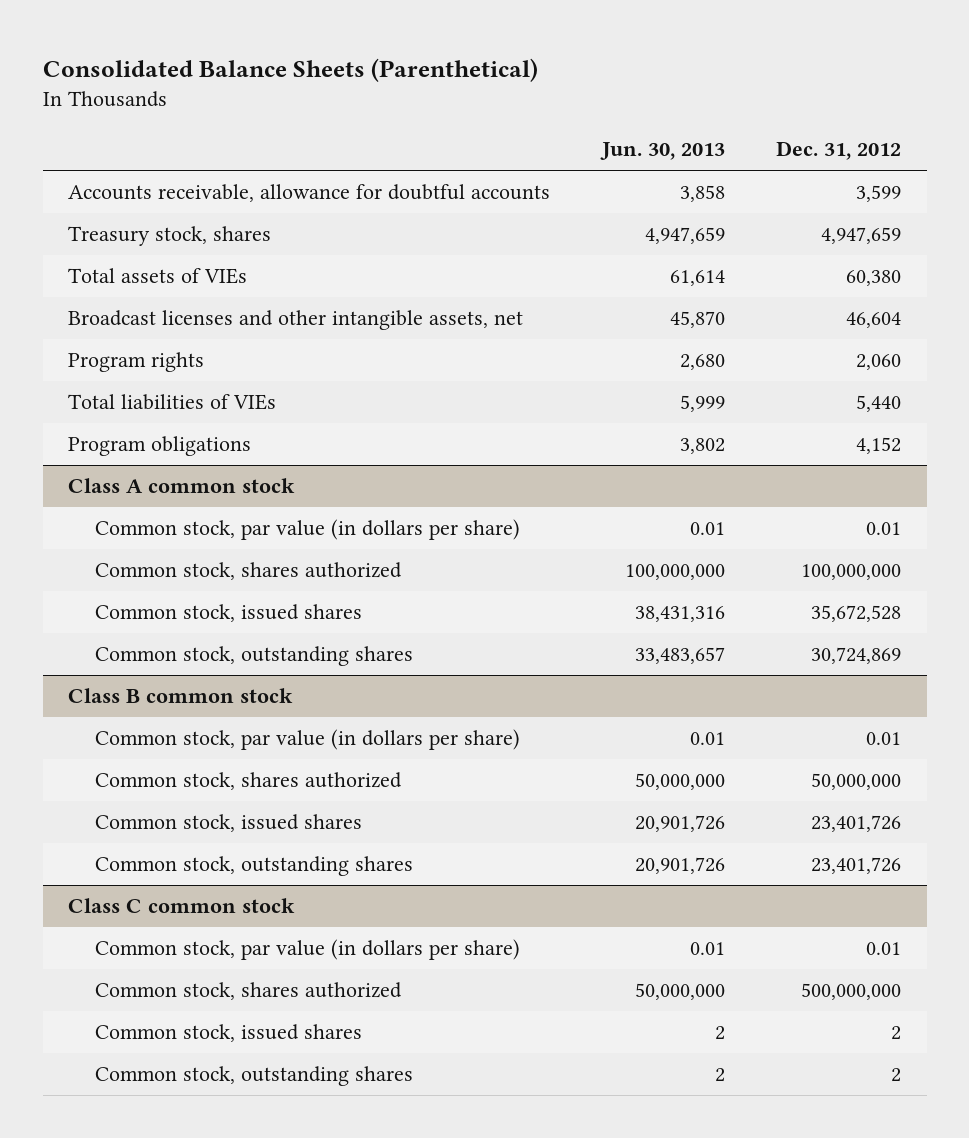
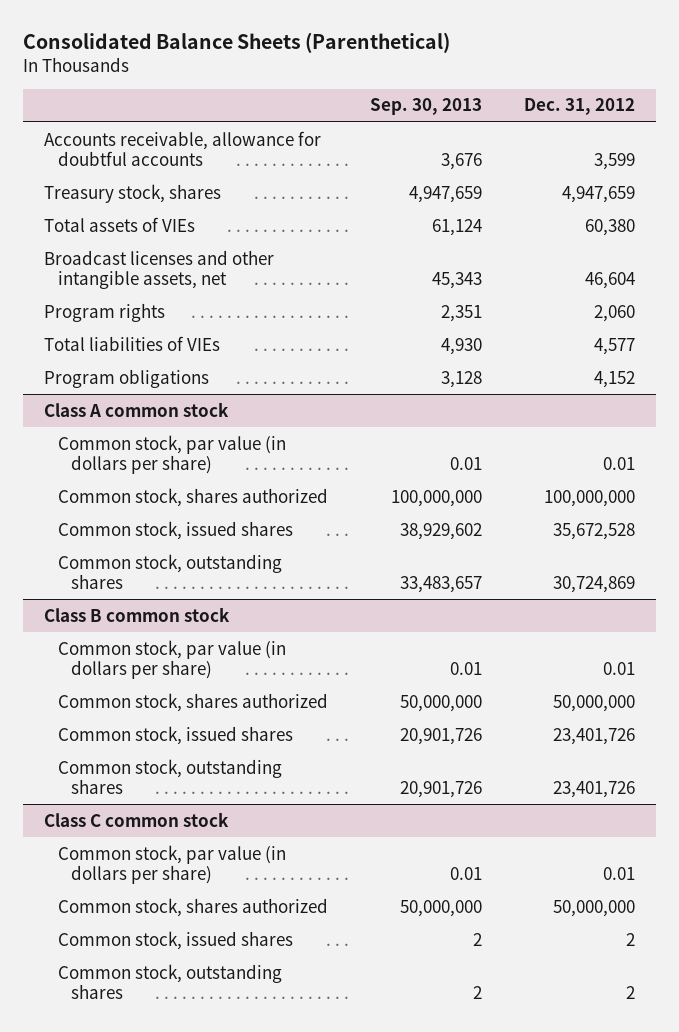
[599,142,725,161] Jun. 30, 2013 -> none
none -> [369,98,482,116] Sep. 30, 2013
[856,395,902,413] 5,440 -> [593,337,635,355] 4,577
[801,983,902,1001] 500,000,000 -> [552,899,635,917] 50,000,000

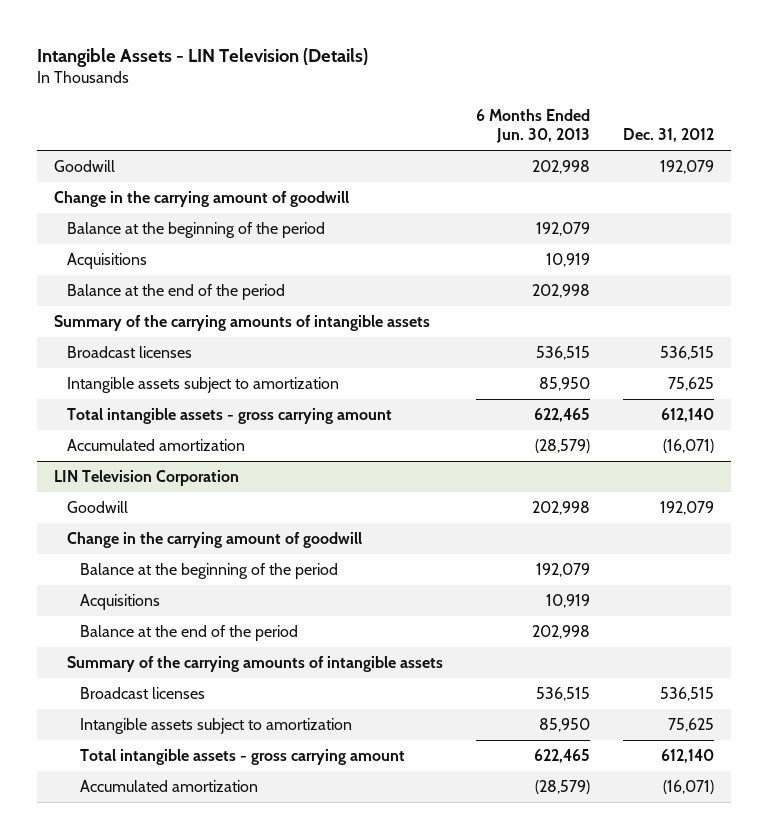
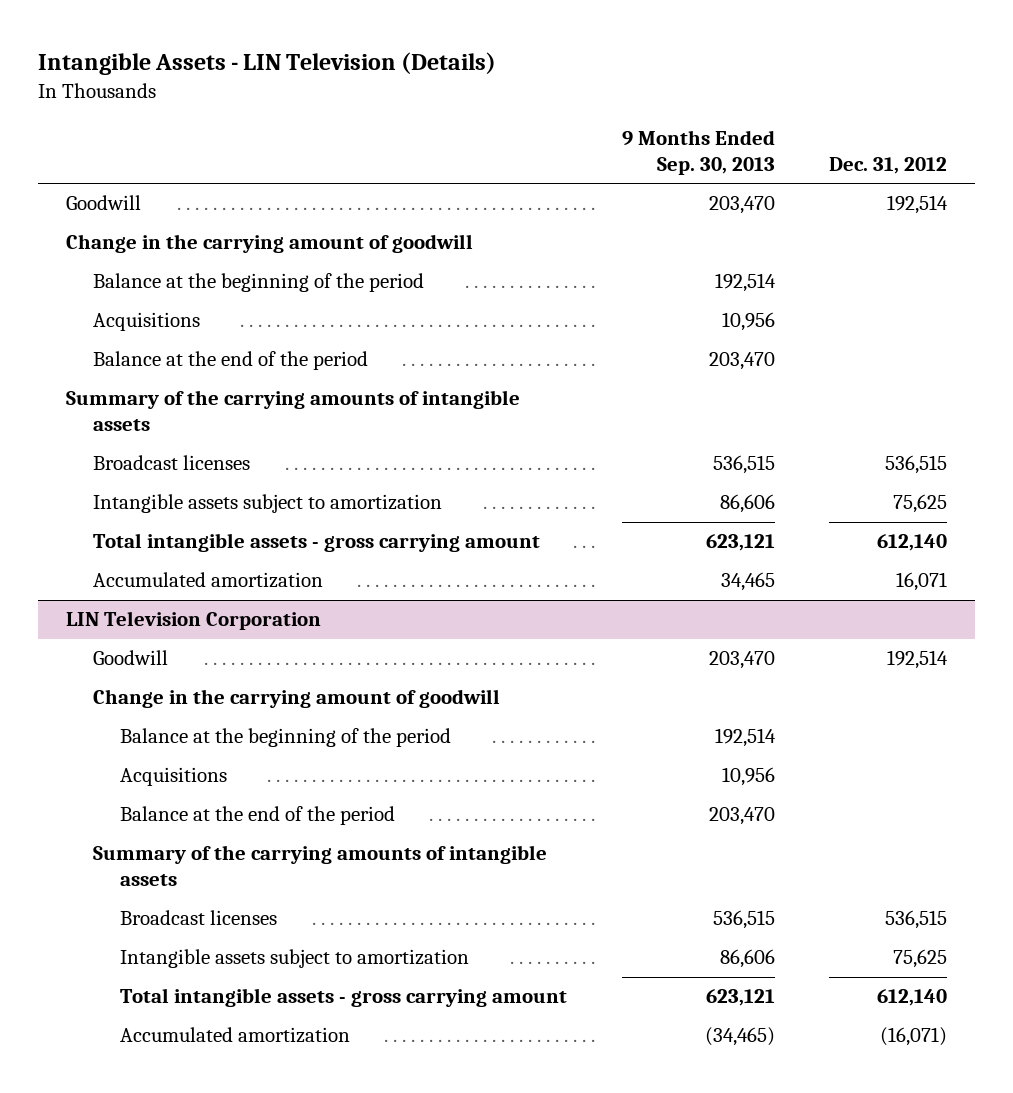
[475,108,590,144] 6 Months Ended Jun. 30, 2013 -> none
none -> [621,129,775,176] 9 Months Ended Sep. 30, 2013
[660,160,715,175] 192,079 -> [887,195,949,215] 192,514
[663,439,715,454] (16,071) -> [896,572,948,592] 16,071
[660,501,715,516] 192,079 -> [887,650,949,670] 192,514

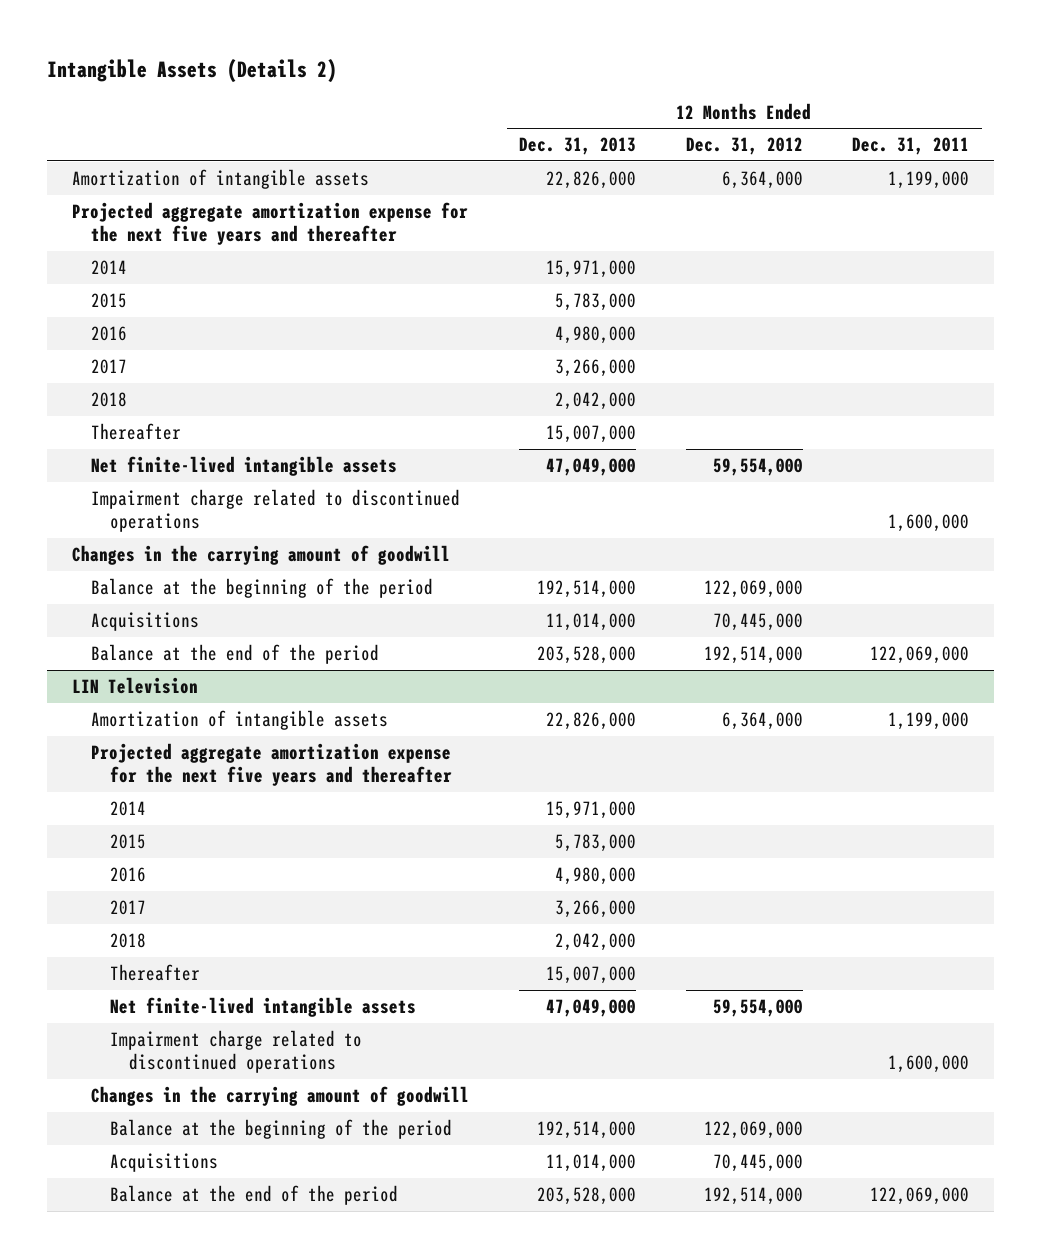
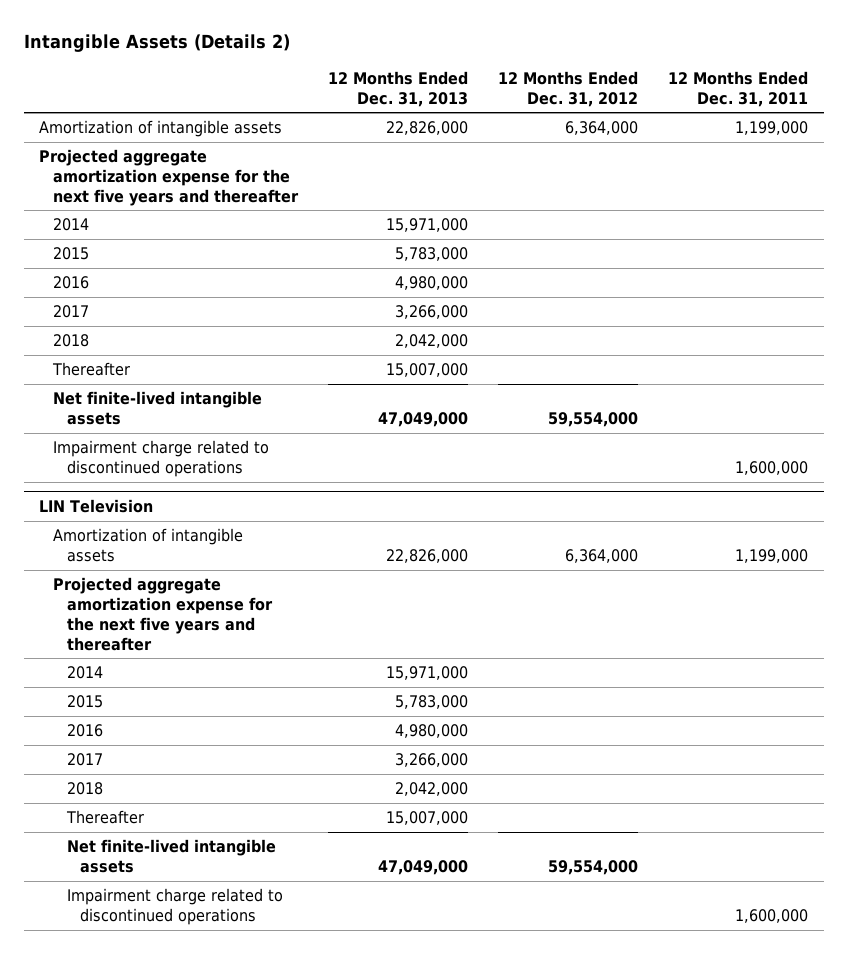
[72,544,451,565] Changes in the carrying amount of goodwill -> none
[91,577,434,598] Balance at the beginning of the period -> none
[91,611,200,631] Acquisitions -> none
[91,643,380,664] Balance at the end of the period -> none
[91,1085,470,1106] Changes in the carrying amount of goodwill -> none
[110,1118,453,1139] Balance at the beginning of the period -> none
[110,1152,219,1172] Acquisitions -> none
[110,1184,399,1205] Balance at the end of the period -> none

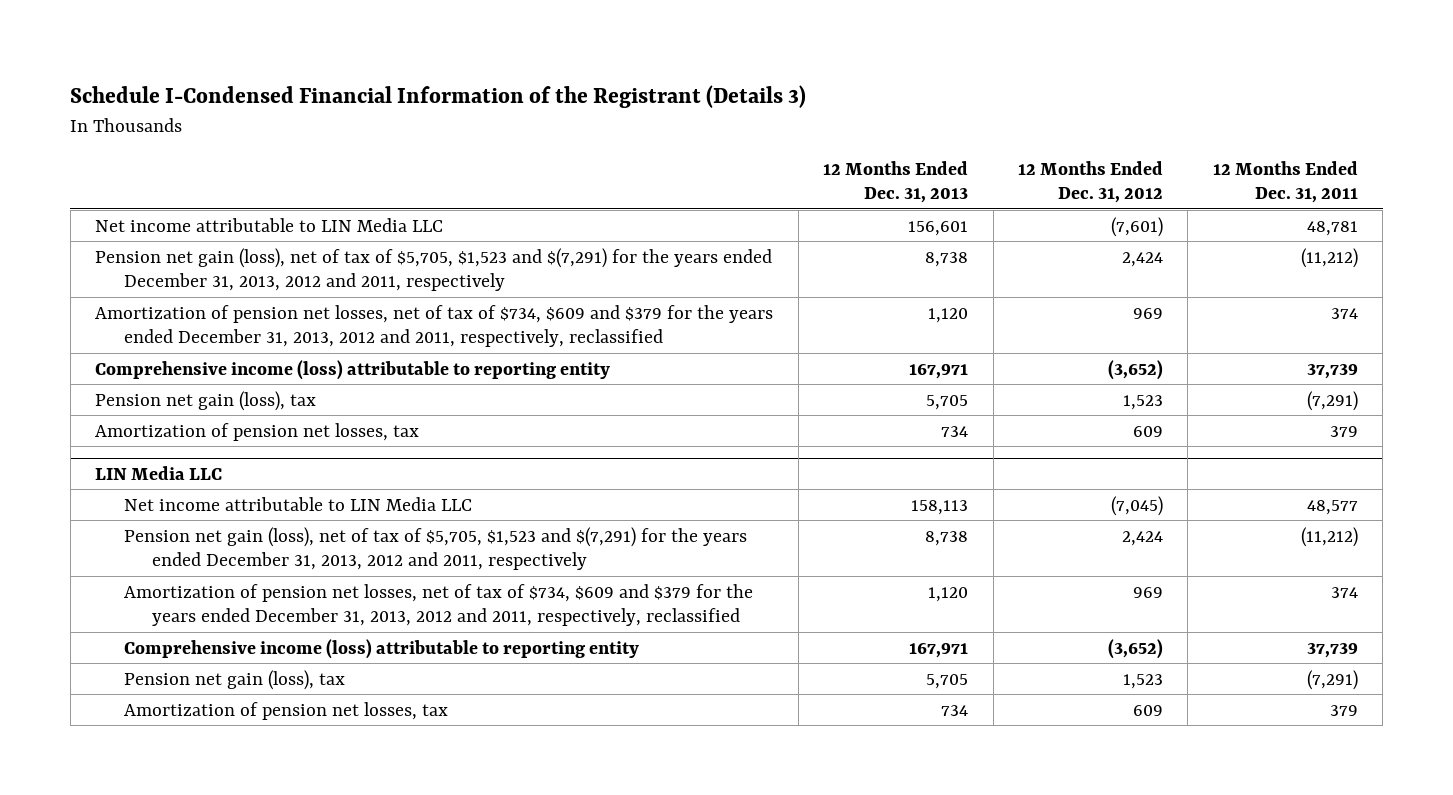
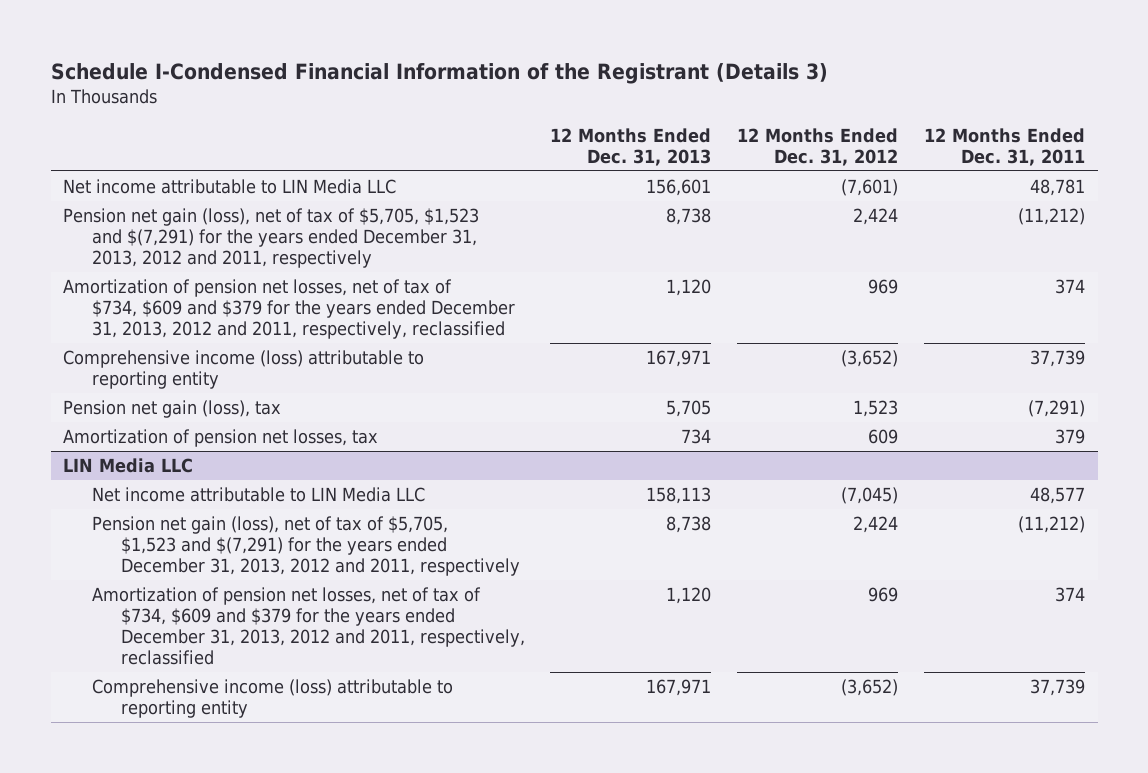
[123,669,345,690] Pension net gain (loss), tax -> none
[123,701,448,720] Amortization of pension net losses, tax -> none

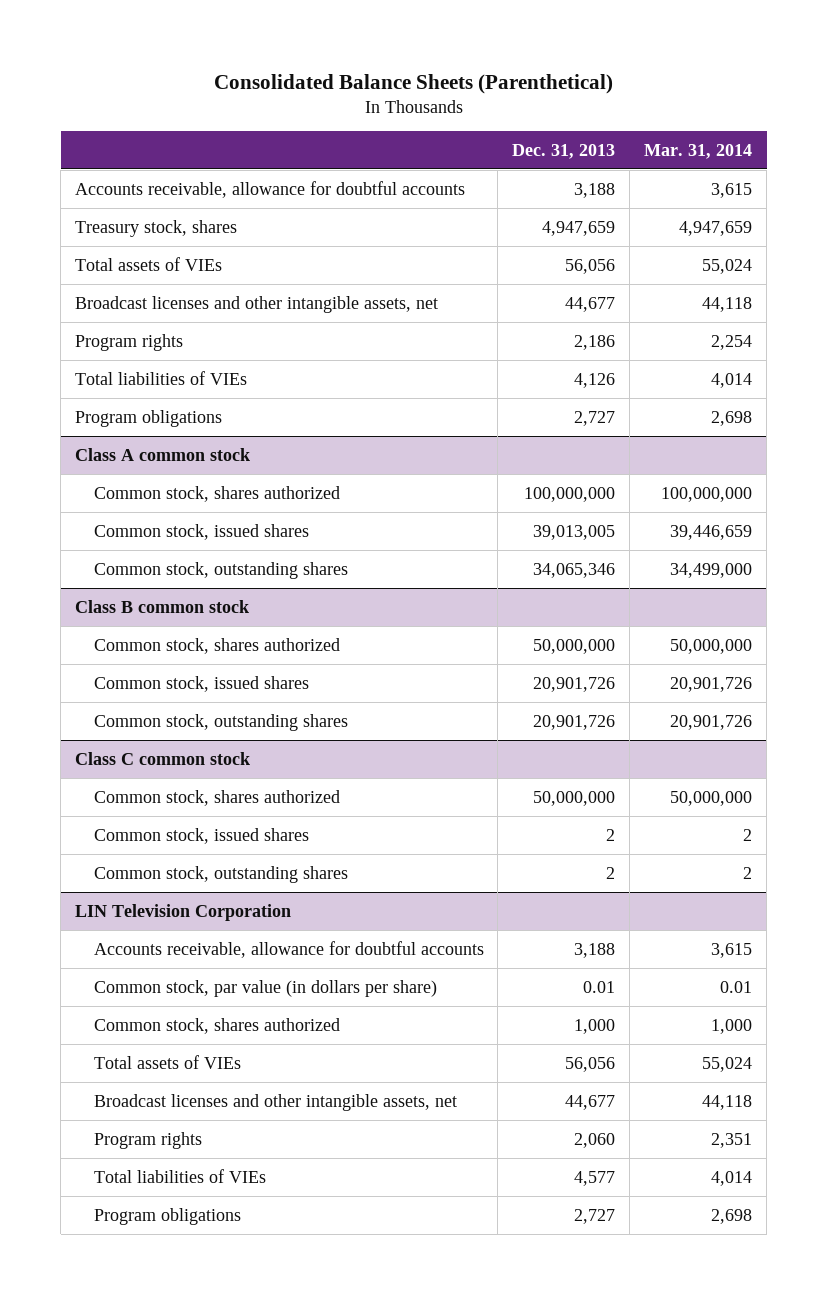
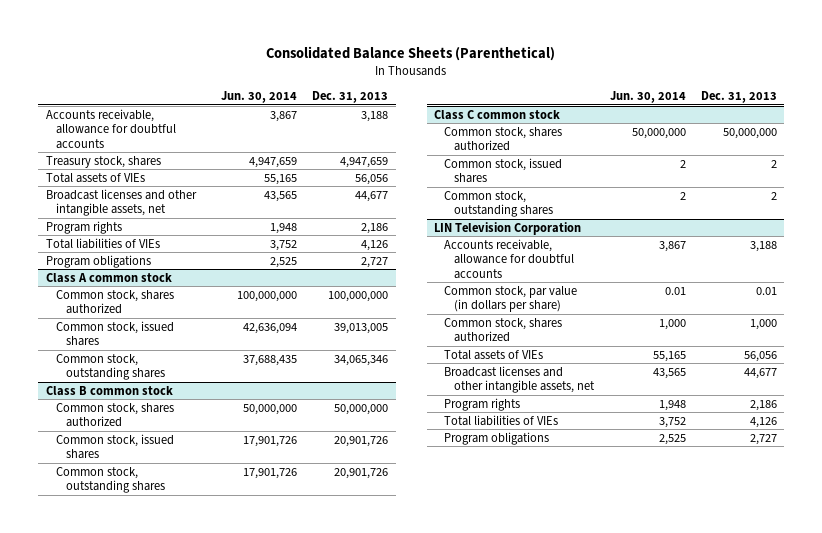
[644,144,753,160] Mar. 31, 2014 -> none
none -> [220,90,297,103] Jun. 30, 2014
[574,1132,616,1148] 2,060 -> [749,399,777,411] 2,186
[574,1170,616,1186] 4,577 -> [749,416,777,428] 4,126

